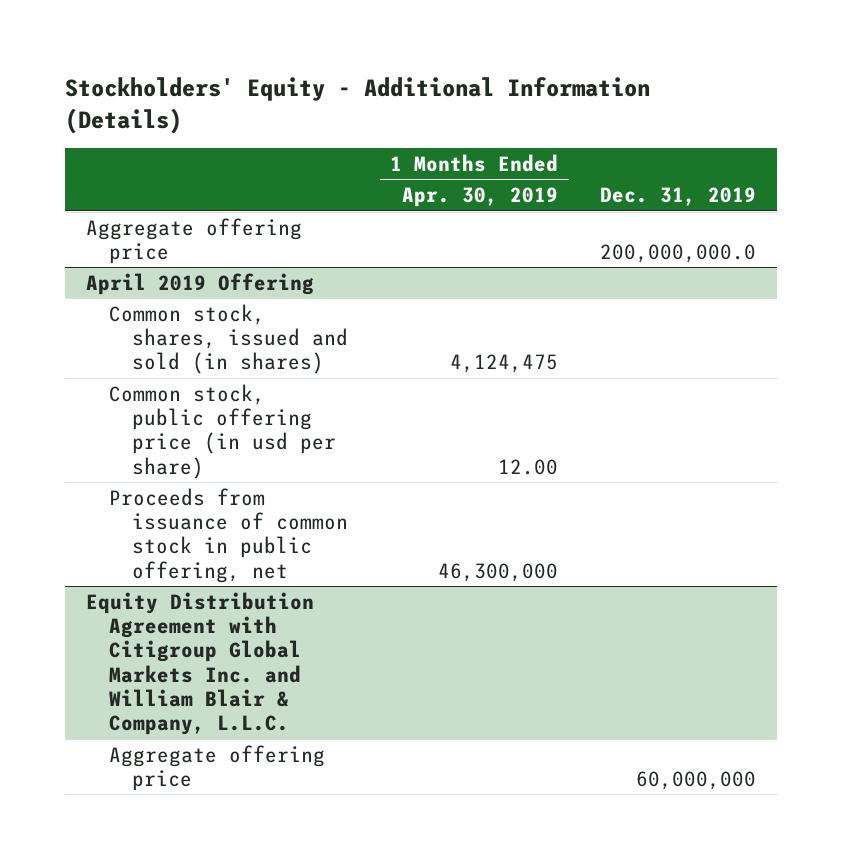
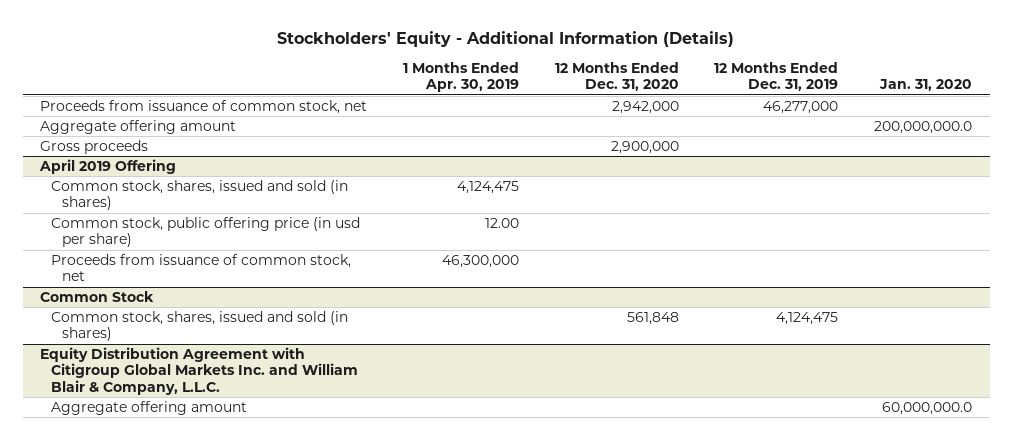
[600,187,757,207] Dec. 31, 2019 -> none
none -> [554,61,679,92] 12 Months Ended Dec. 31, 2020
none -> [714,61,839,92] 12 Months Ended Dec. 31, 2019
none -> [878,79,972,92] Jan. 31, 2020
none -> [40,100,368,115] Proceeds from issuance of common stock, net
[85,217,302,265] Aggregate offering price -> [40,120,237,135] Aggregate offering amount
none -> [40,140,149,155] Gross proceeds
[108,487,348,583] Proceeds from issuance of common stock in public offering, net -> [51,254,352,282] Proceeds from issuance of common stock, net
none -> [40,291,155,303] Common Stock
none -> [51,311,349,342] Common stock, shares, issued and sold (in shares)
[108,744,325,792] Aggregate offering price -> [51,401,248,416] Aggregate offering amount

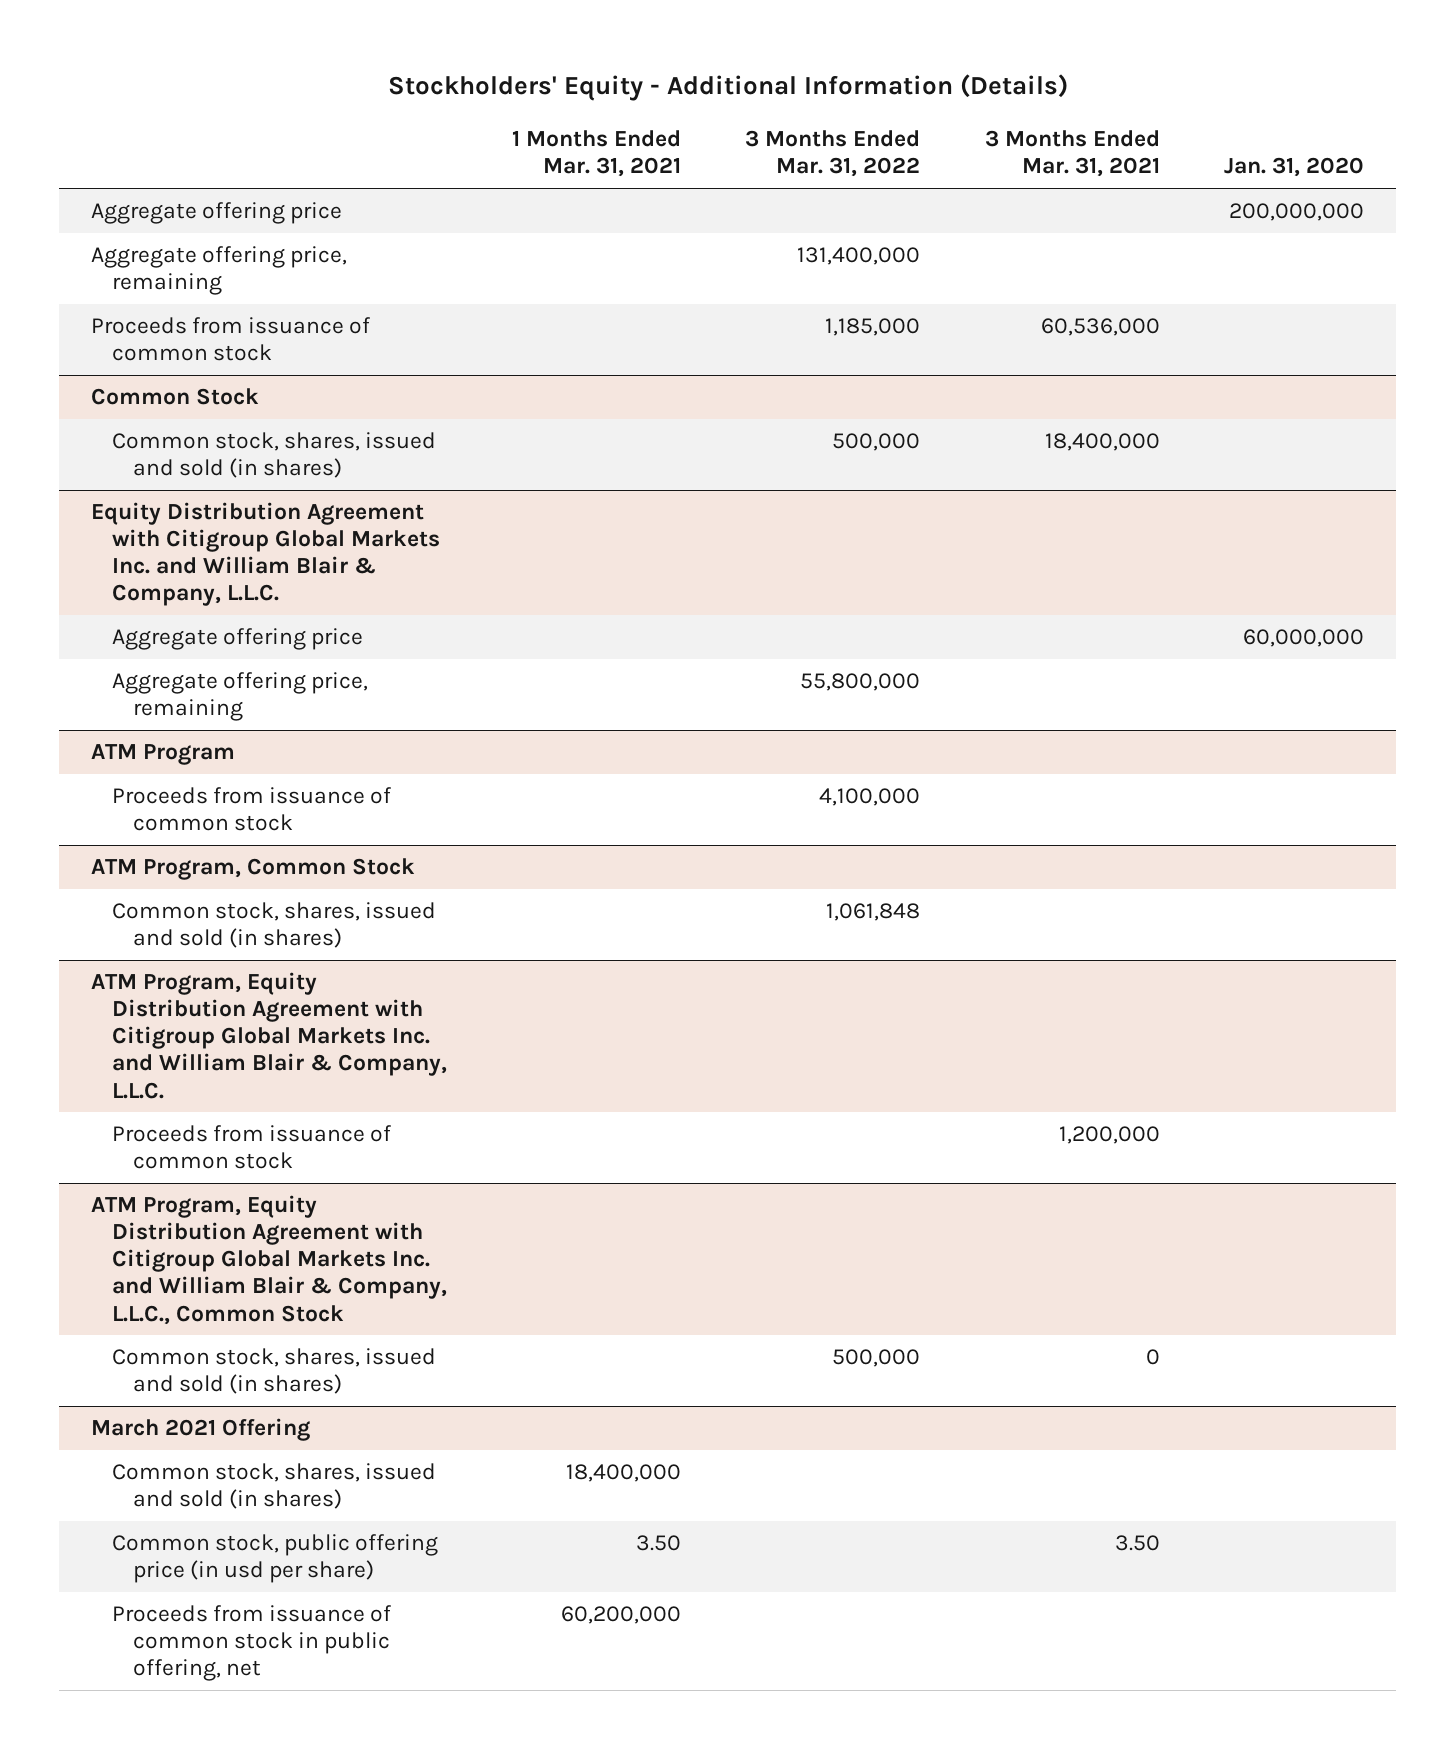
[403,61,520,93] 1 Months Ended Apr. 30, 2019 -> none
[554,61,679,92] 12 Months Ended Dec. 31, 2020 -> none
[714,61,839,92] 12 Months Ended Dec. 31, 2019 -> none
none -> [511,130,681,178] 1 Months Ended Mar. 31, 2021
none -> [745,130,921,178] 3 Months Ended Mar. 31, 2022
none -> [984,130,1160,178] 3 Months Ended Mar. 31, 2021
[40,100,368,115] Proceeds from issuance of common stock, net -> none
[39,159,177,175] April 2019 Offering -> none
[51,180,349,211] Common stock, shares, issued and sold (in shares) -> none
[51,217,361,248] Common stock, public offering price (in usd per share) -> none
[51,254,352,282] Proceeds from issuance of common stock, net -> none
[40,120,237,135] Aggregate offering amount -> [90,202,342,225] Aggregate offering price
[873,121,972,135] 200,000,000.0 -> [1229,203,1365,222] 200,000,000
none -> [90,246,347,296] Aggregate offering price, remaining
[40,140,149,155] Gross proceeds -> [90,317,370,362] Proceeds from issuance of common stock
[51,401,248,416] Aggregate offering amount -> [112,628,364,651] Aggregate offering price
[881,402,972,416] 60,000,000.0 -> [1243,629,1365,648] 60,000,000
none -> [112,672,369,722] Aggregate offering price, remaining
none -> [90,744,235,766] ATM Program
none -> [112,787,392,832] Proceeds from issuance of common stock
none -> [90,858,415,881] ATM Program, Common Stock
none -> [112,902,437,949] Common stock, shares, issued and sold (in shares)
none -> [90,972,448,1099] ATM Program, Equity Distribution Agreement with Citigroup Global Markets Inc. and William Blair & Company, L.L.C.
none -> [112,1125,392,1170] Proceeds from issuance of common stock
none -> [90,1195,448,1325] ATM Program, Equity Distribution Agreement with Citigroup Global Markets Inc. and William Blair & Company, L.L.C., Common Stock
none -> [112,1348,437,1395] Common stock, shares, issued and sold (in shares)
none -> [90,1418,310,1442] March 2021 Offering
none -> [112,1463,437,1510] Common stock, shares, issued and sold (in shares)
none -> [112,1534,439,1584] Common stock, public offering price (in usd per share)
none -> [112,1605,392,1682] Proceeds from issuance of common stock in public offering, net

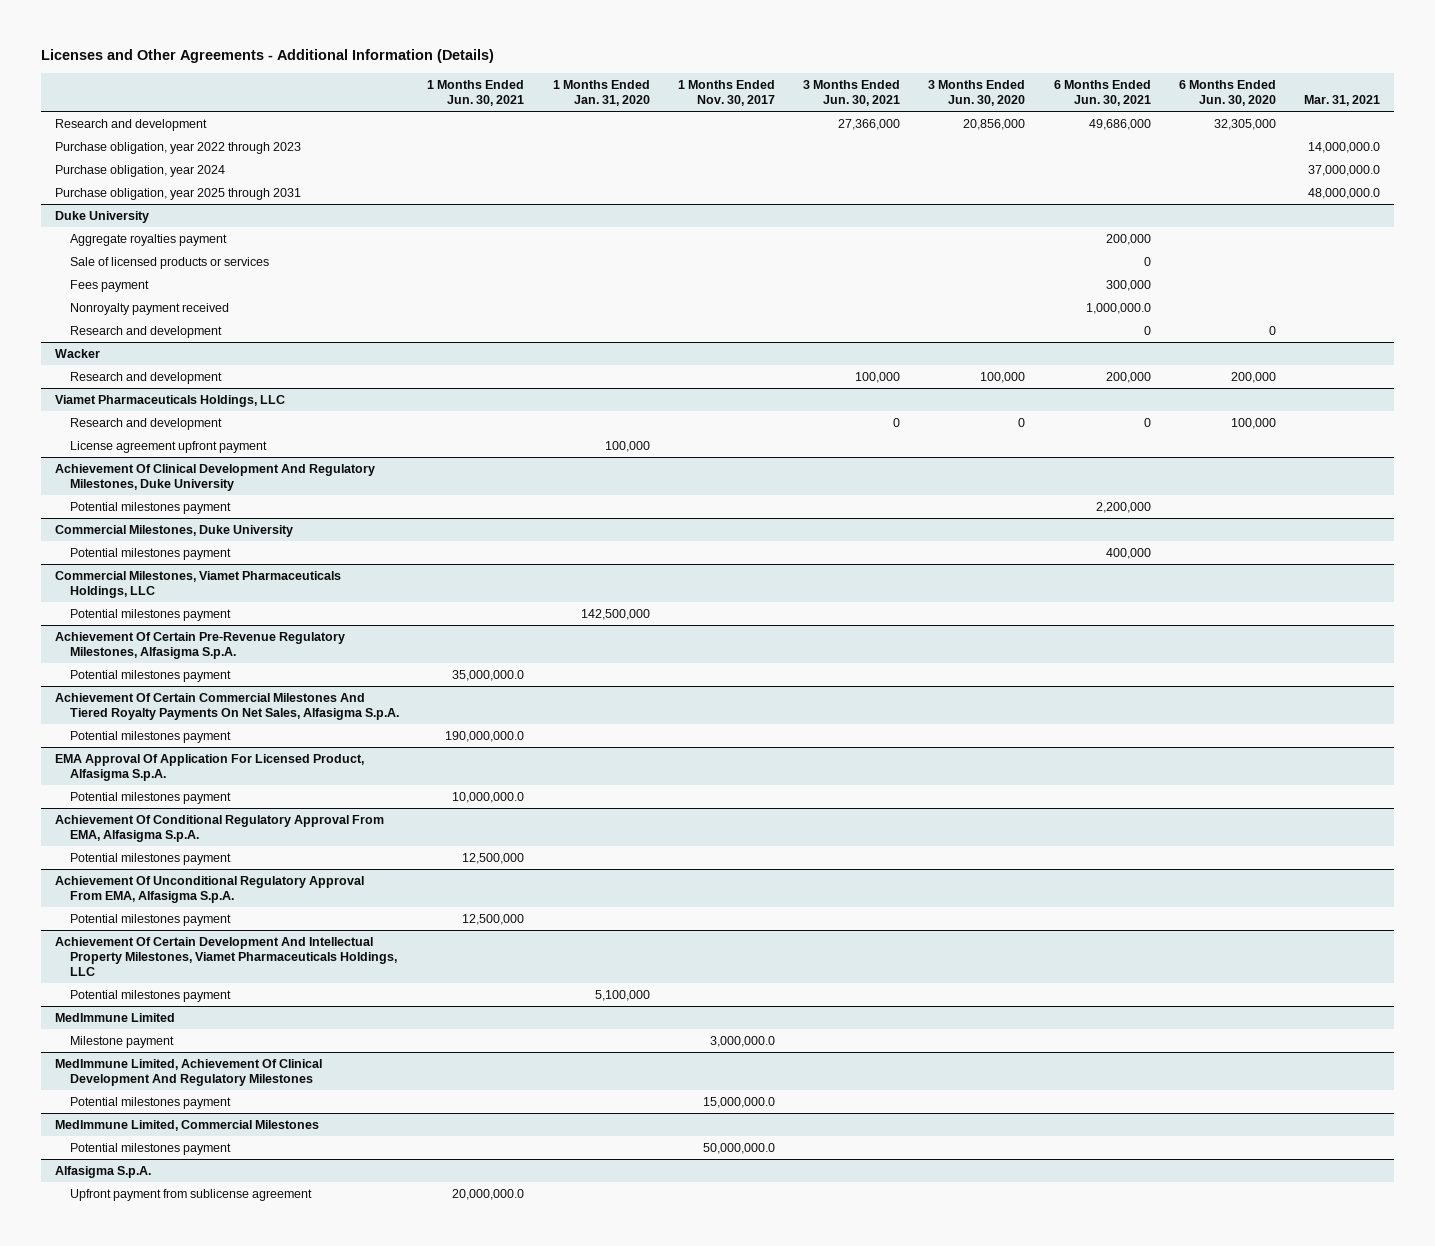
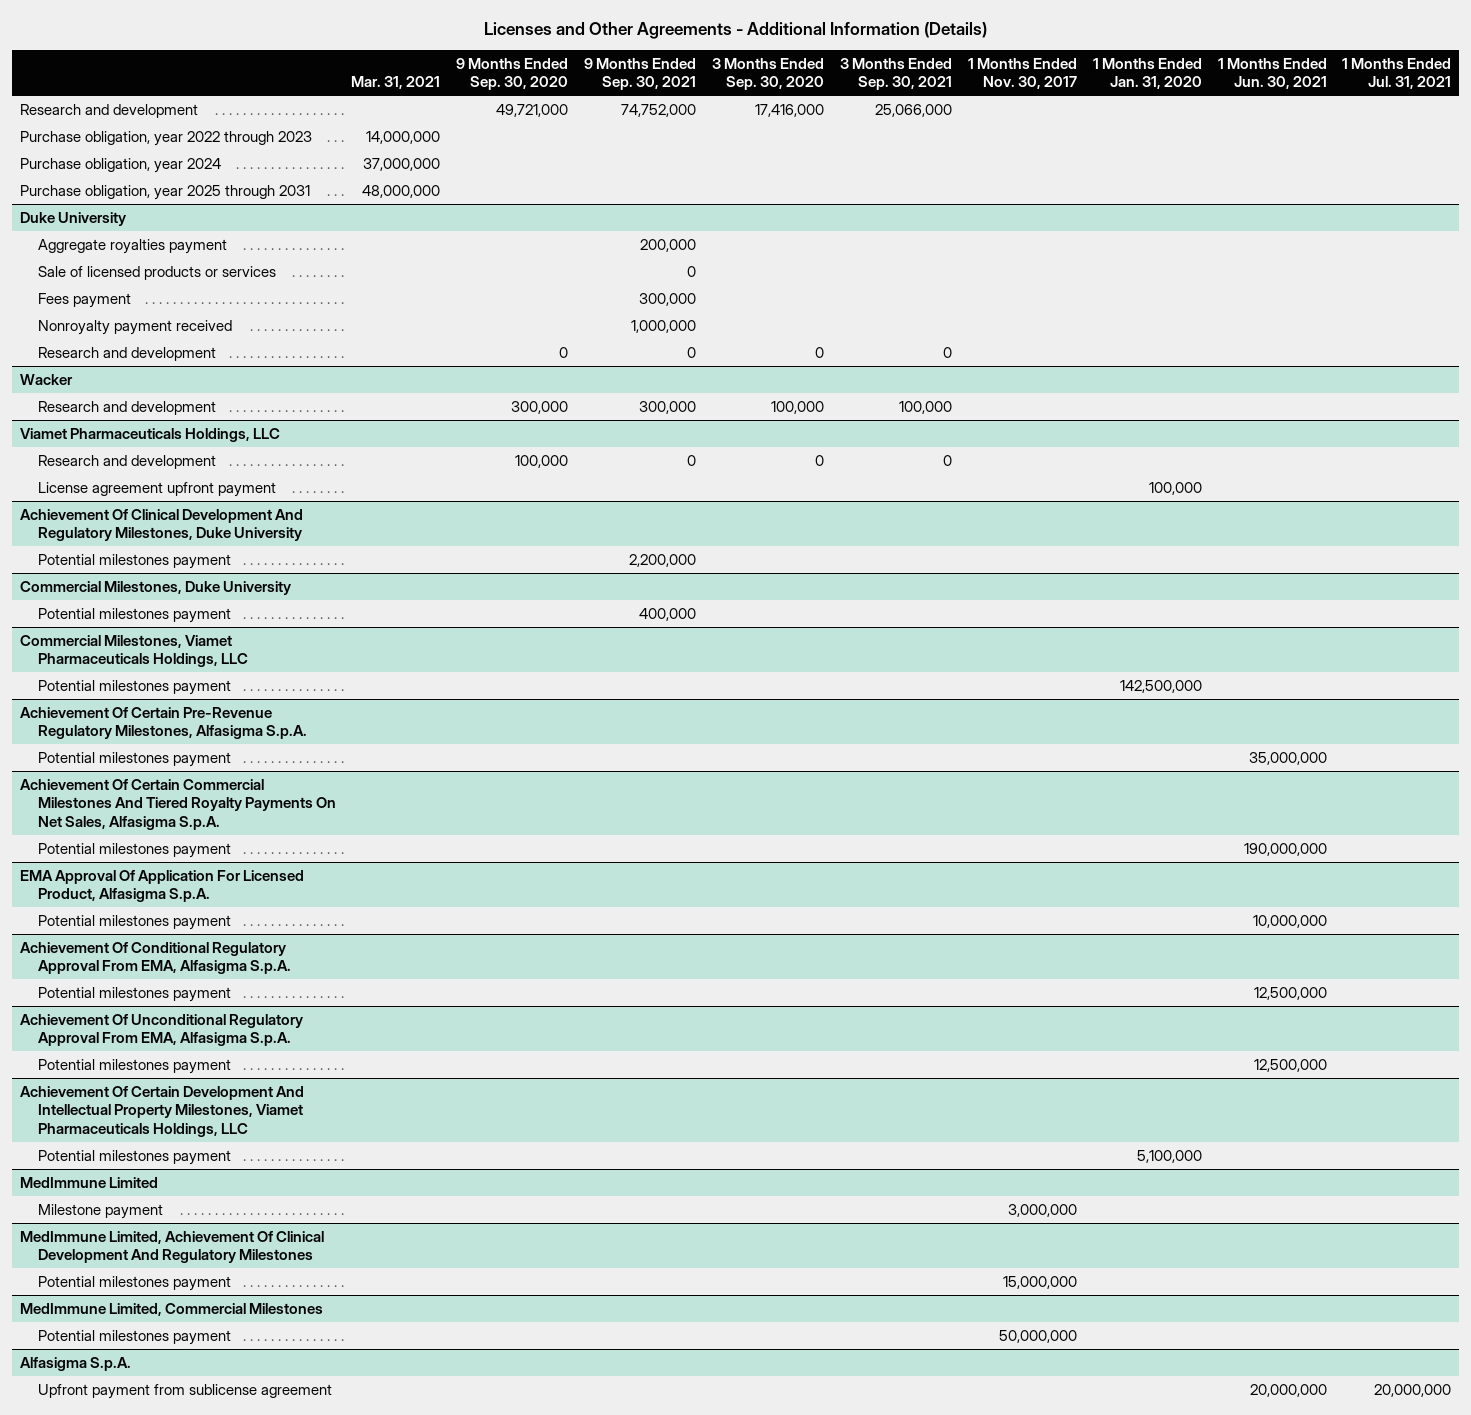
[803,79,901,107] 3 Months Ended Jun. 30, 2021 -> none
[928,79,1026,107] 3 Months Ended Jun. 30, 2020 -> none
[1053,79,1151,107] 6 Months Ended Jun. 30, 2021 -> none
[1179,79,1277,107] 6 Months Ended Jun. 30, 2020 -> none
none -> [456,57,569,91] 9 Months Ended Sep. 30, 2020
none -> [584,57,697,91] 9 Months Ended Sep. 30, 2021
none -> [712,57,825,91] 3 Months Ended Sep. 30, 2020
none -> [839,57,952,91] 3 Months Ended Sep. 30, 2021
none -> [1342,57,1452,90] 1 Months Ended Jul. 31, 2021
[1308,141,1381,153] 14,000,000.0 -> [366,130,441,144] 14,000,000
[1308,164,1381,176] 37,000,000.0 -> [363,157,441,171] 37,000,000
[1308,187,1381,199] 48,000,000.0 -> [362,184,441,198] 48,000,000
[452,669,525,681] 35,000,000.0 -> [1248,751,1327,765] 35,000,000
[445,730,525,742] 190,000,000.0 -> [1243,842,1327,856] 190,000,000
[452,791,525,803] 10,000,000.0 -> [1252,914,1327,928] 10,000,000
[709,1035,775,1047] 3,000,000.0 -> [1007,1203,1077,1217] 3,000,000
[702,1096,775,1108] 15,000,000.0 -> [1002,1275,1077,1289] 15,000,000
[702,1142,775,1154] 50,000,000.0 -> [998,1329,1077,1343] 50,000,000
[452,1188,525,1200] 20,000,000.0 -> [1249,1383,1327,1397] 20,000,000

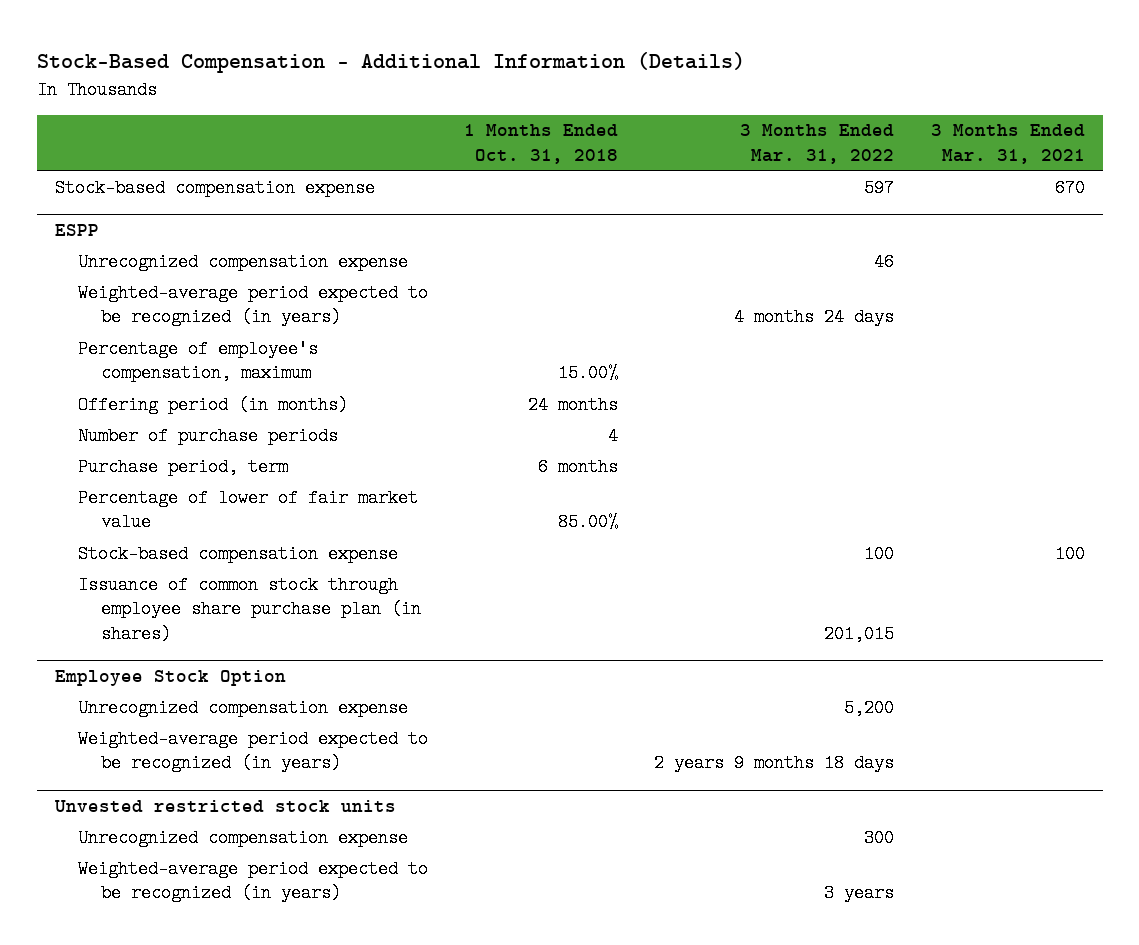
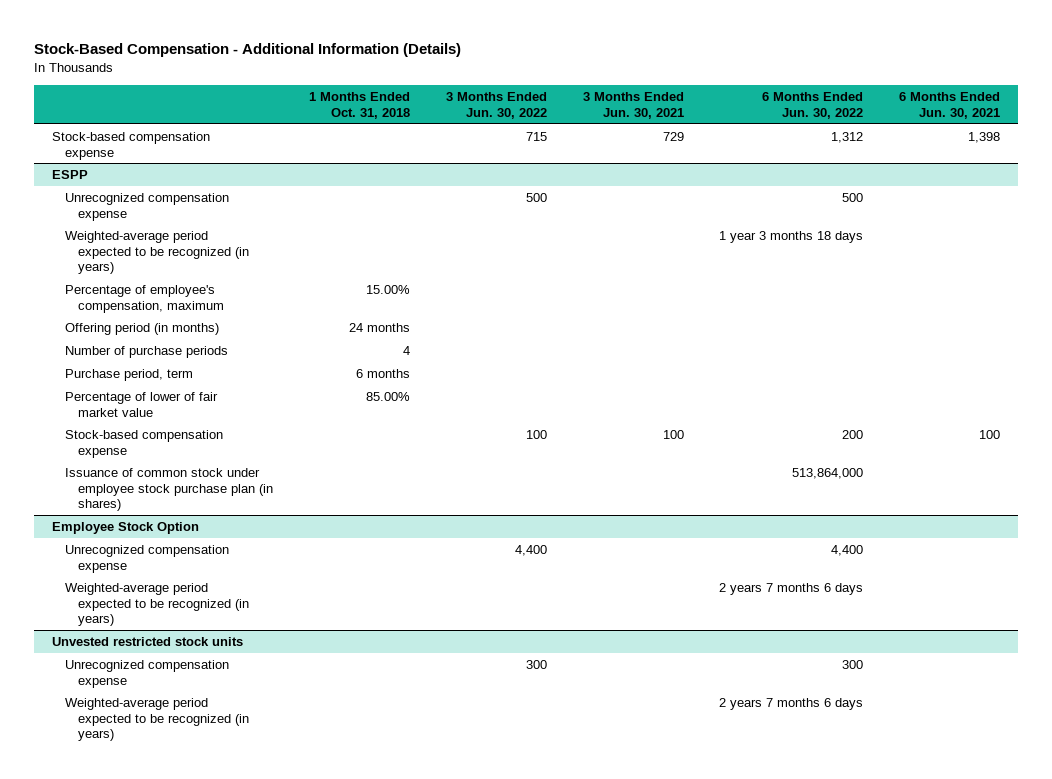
[740,124,895,164] 3 Months Ended Mar. 31, 2022 -> none
[930,124,1085,164] 3 Months Ended Mar. 31, 2021 -> none
none -> [445,92,547,119] 3 Months Ended Jun. 30, 2022
none -> [582,92,684,119] 3 Months Ended Jun. 30, 2021
none -> [762,92,864,119] 6 Months Ended Jun. 30, 2022
none -> [899,92,1001,119] 6 Months Ended Jun. 30, 2021
[78,575,422,643] Issuance of common stock through employee share purchase plan (in shares) -> [65,467,274,512] Issuance of common stock under employee stock purchase plan (in shares)

